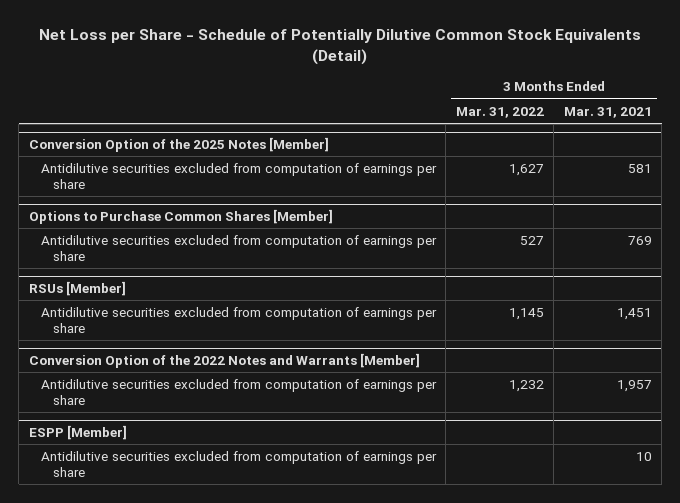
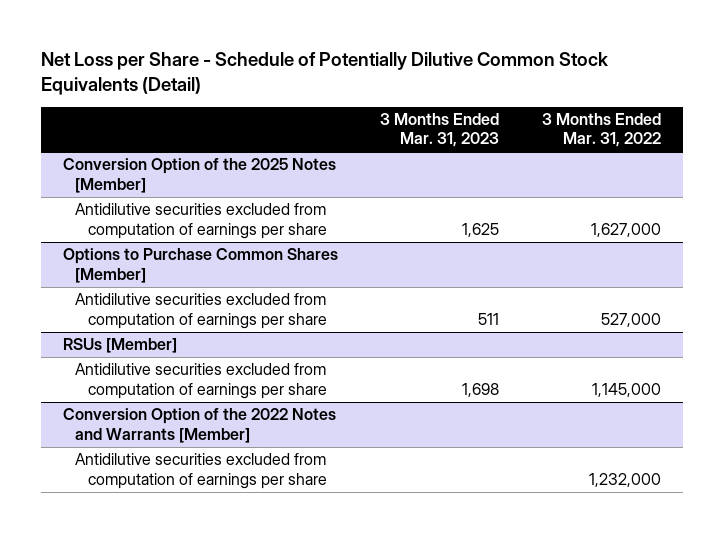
[563,106,652,118] Mar. 31, 2021 -> none
none -> [380,113,500,148] 3 Months Ended Mar. 31, 2023
[508,163,544,176] 1,627 -> [591,222,662,237] 1,627,000
[519,235,544,245] 527 -> [601,312,662,327] 527,000
[508,307,544,320] 1,145 -> [592,382,662,397] 1,145,000
[28,425,127,441] ESPP [Member] -> none
[40,450,437,478] Antidilutive securities excluded from computation of earnings per share -> none
[508,379,544,392] 1,232 -> [589,472,662,487] 1,232,000

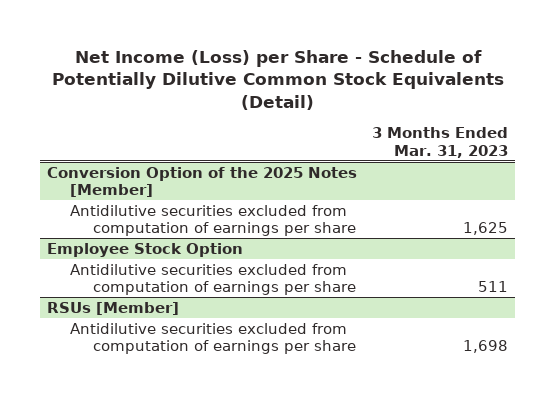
[41,51,609,95] Net Loss per Share - Schedule of Potentially Dilutive Common Stock Equivalents (Detail) -> [51,49,504,110] Net Income (Loss) per Share - Schedule of Potentially Dilutive Common Stock Equivalents (Detail)
[542,113,662,148] 3 Months Ended Mar. 31, 2022 -> none
[62,248,338,283] Options to Purchase Common Shares [Member] -> [47,242,244,257] Employee Stock Option
[62,408,336,443] Conversion Option of the 2022 Notes and Warrants [Member] -> none
[75,453,327,489] Antidilutive securities excluded from computation of earnings per share -> none

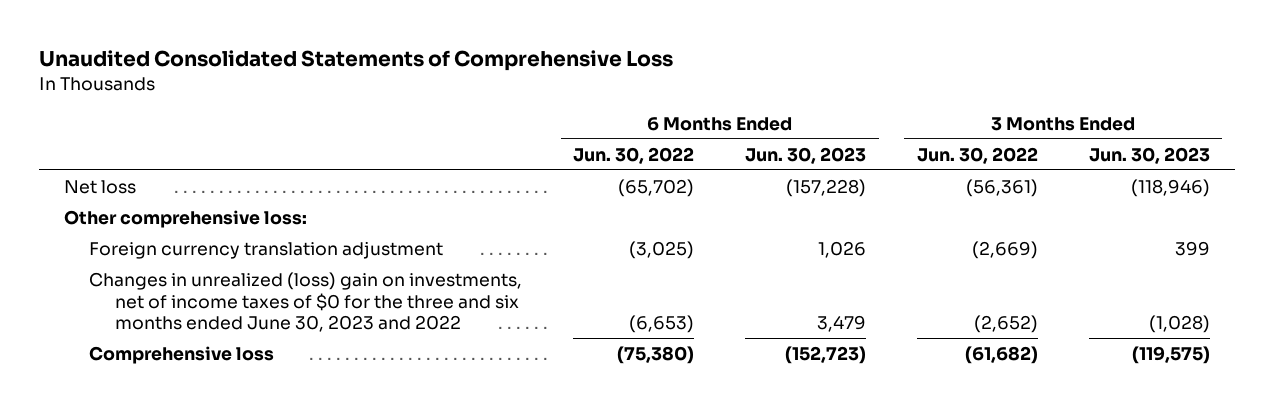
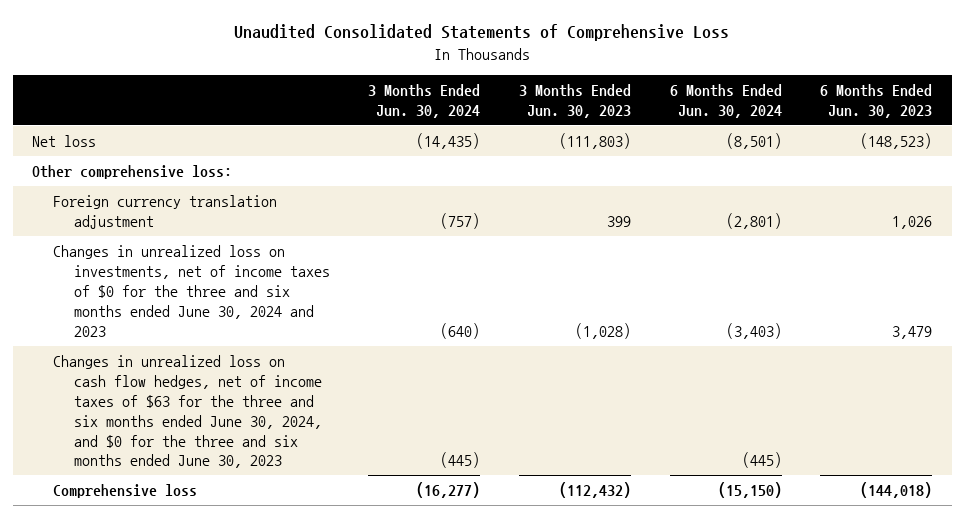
[573,146,695,164] Jun. 30, 2022 -> none
[916,146,1038,164] Jun. 30, 2022 -> none
none -> [368,83,481,118] 3 Months Ended Jun. 30, 2024
none -> [669,83,782,118] 6 Months Ended Jun. 30, 2024
[786,179,867,198] (157,228) -> [860,133,933,150] (148,523)
[1130,179,1210,198] (118,946) -> [558,133,631,150] (111,803)
[89,272,523,333] Changes in unrealized (loss) gain on investments, net of income taxes of $0 for the three and six months ended June 30, 2023 and 2022 -> [52,245,330,337] Changes in unrealized loss on investments, net of income taxes of $0 for the three and six months ended June 30, 2024 and 2023
none -> [52,355,322,469] Changes in unrealized loss on cash flow hedges, net of income taxes of $63 for the three and six months ended June 30, 2024, and $0 for the three and six months ended June 30, 2023
[785,346,867,365] (152,723) -> [860,482,933,499] (144,018)
[1131,346,1210,365] (119,575) -> [558,482,631,499] (112,432)

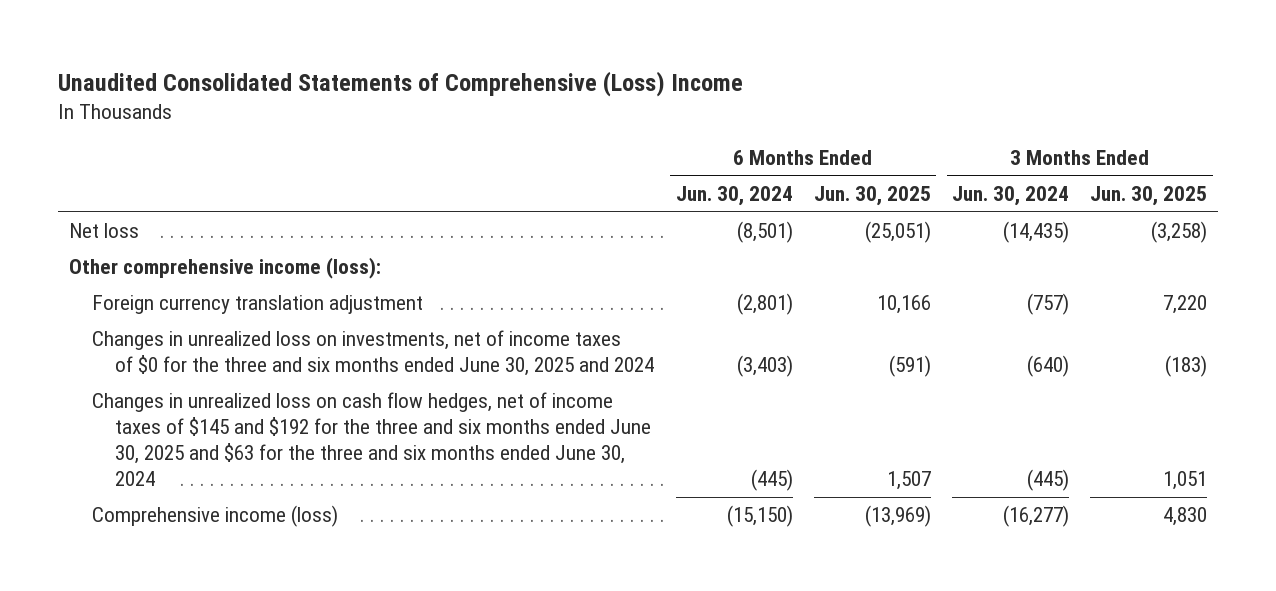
[234,24,730,42] Unaudited Consolidated Statements of Comprehensive Loss -> [58,70,744,97] Unaudited Consolidated Statements of Comprehensive (Loss) Income
[518,83,631,118] 3 Months Ended Jun. 30, 2023 -> none
[820,83,933,118] 6 Months Ended Jun. 30, 2023 -> none
none -> [813,185,931,206] Jun. 30, 2025
none -> [1090,185,1208,206] Jun. 30, 2025
[32,165,233,180] Other comprehensive loss: -> [68,257,381,280] Other comprehensive income (loss):
[52,245,330,337] Changes in unrealized loss on investments, net of income taxes of $0 for the three and six months ended June 30, 2024 and 2023 -> [92,330,655,377] Changes in unrealized loss on investments, net of income taxes of $0 for the three and six months ended June 30, 2025 and 2024
[52,355,322,469] Changes in unrealized loss on cash flow hedges, net of income taxes of $63 for the three and six months ended June 30, 2024, and $0 for the three and six months ended June 30, 2023 -> [92,392,652,487] Changes in unrealized loss on cash flow hedges, net of income taxes of $145 and $192 for the three and six months ended June 30, 2025 and $63 for the three and six months ended June 30, 2024
[52,484,197,499] Comprehensive loss -> [92,505,339,528] Comprehensive income (loss)

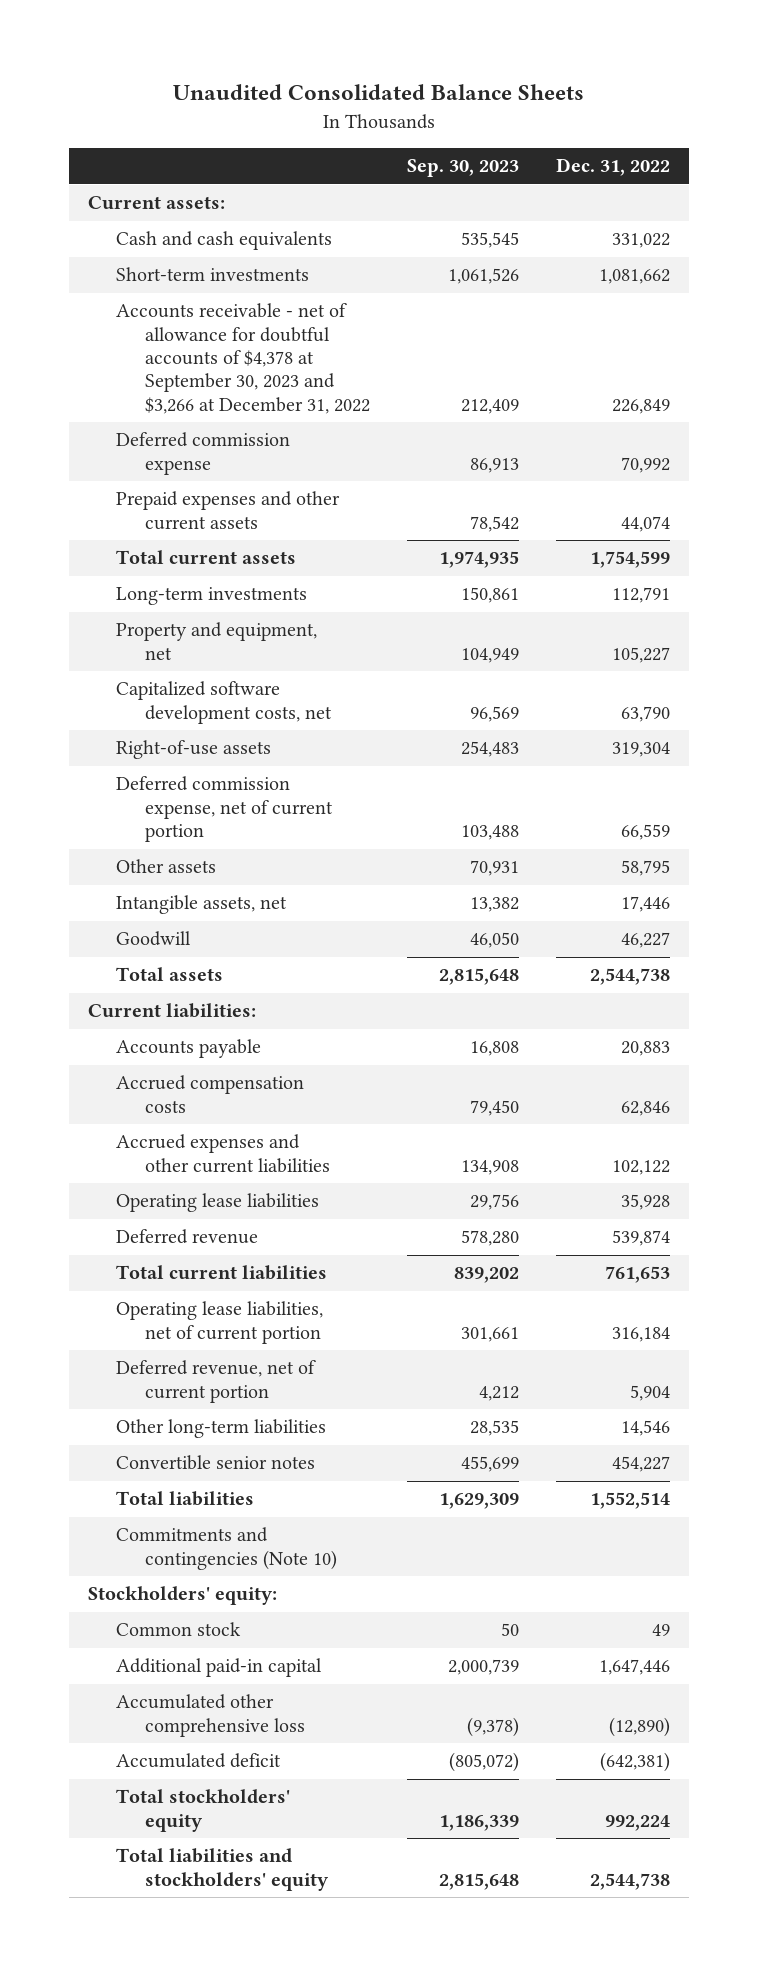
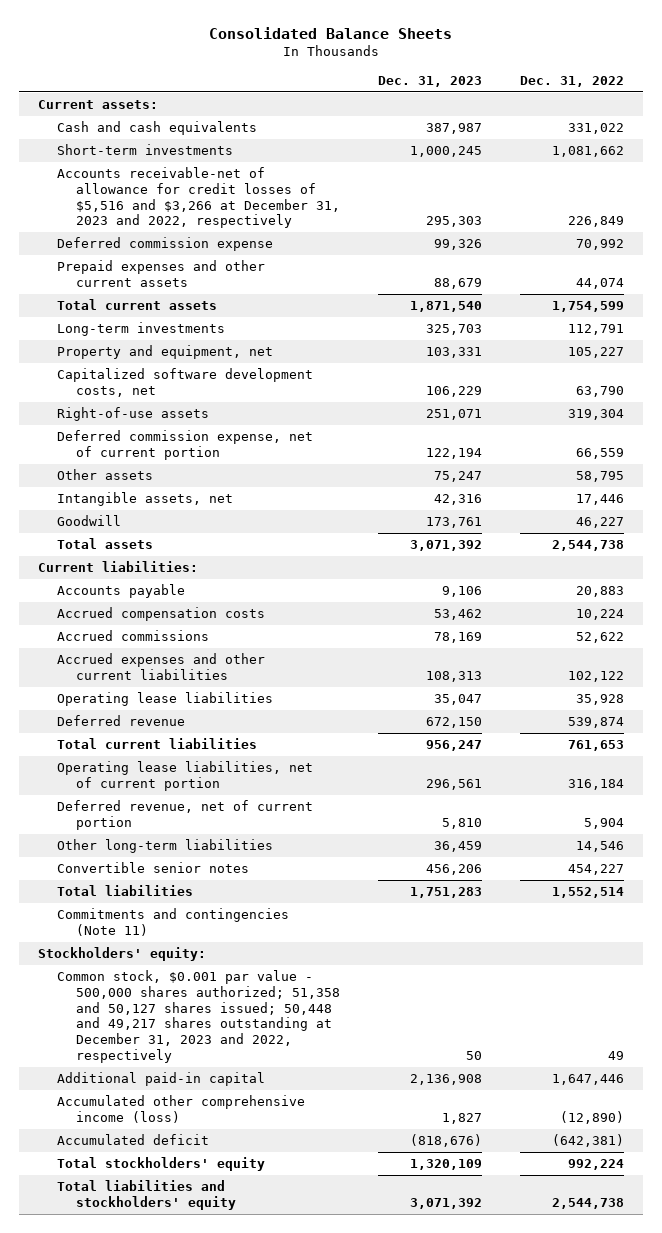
[172,84,584,101] Unaudited Consolidated Balance Sheets -> [209,27,453,40] Consolidated Balance Sheets
[406,159,519,178] Sep. 30, 2023 -> none
none -> [378,75,483,87] Dec. 31, 2023
[116,303,370,414] Accounts receivable - net of allowance for doubtful accounts of $4,378 at September 30, 2023 and $3,266 at December 31, 2022 -> [57,167,341,229] Accounts receivable-net of allowance for credit losses of $5,516 and $3,266 at December 31, 2023 and 2022, respectively
[621,1100,671,1116] 62,846 -> [575,609,624,621] 10,224
none -> [57,630,210,642] Accrued commissions
[116,1527,337,1570] Commitments and contingencies (Note 10) -> [57,908,290,936] Commitments and contingencies (Note 11)
[116,1622,242,1637] Common stock -> [57,970,341,1063] Common stock, $0.001 par value - 500,000 shares authorized; 51,358 and 50,127 shares issued; 50,448 and 49,217 shares outstanding at December 31, 2023 and 2022, respectively
[116,1694,305,1737] Accumulated other comprehensive loss -> [57,1095,306,1123] Accumulated other comprehensive income (loss)

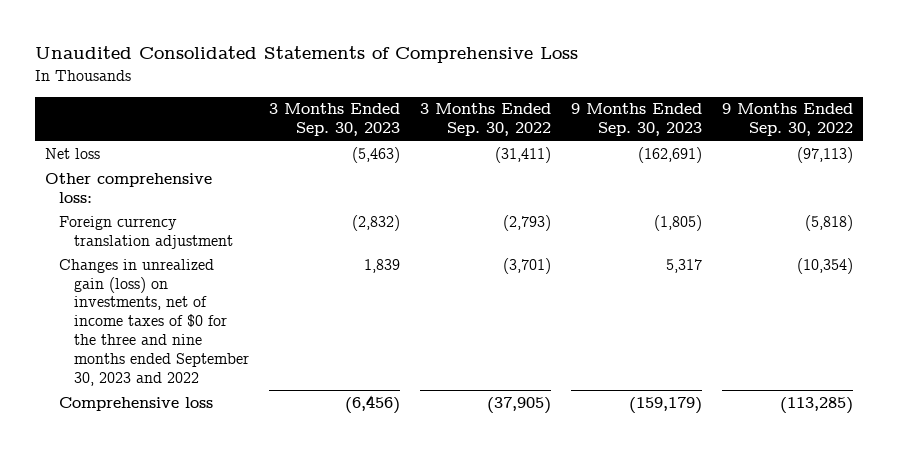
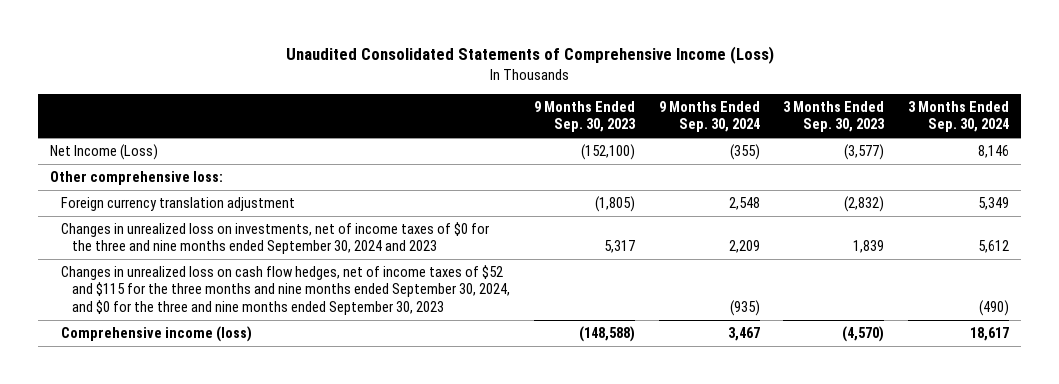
[34,46,578,64] Unaudited Consolidated Statements of Comprehensive Loss -> [285,46,774,65] Unaudited Consolidated Statements of Comprehensive Income (Loss)
[420,103,552,137] 3 Months Ended Sep. 30, 2022 -> none
[722,103,854,137] 9 Months Ended Sep. 30, 2022 -> none
none -> [658,100,760,133] 9 Months Ended Sep. 30, 2024
none -> [907,100,1009,133] 3 Months Ended Sep. 30, 2024
[44,147,100,159] Net loss -> [50,144,159,161] Net Income (Loss)
[352,146,401,163] (5,463) -> [844,144,885,161] (3,577)
[638,146,703,163] (162,691) -> [581,144,636,161] (152,100)
[59,258,250,386] Changes in unrealized gain (loss) on investments, net of income taxes of $0 for the three and nine months ended September 30, 2023 and 2022 -> [61,222,490,255] Changes in unrealized loss on investments, net of income taxes of $0 for the three and nine months ended September 30, 2024 and 2023
none -> [61,265,511,315] Changes in unrealized loss on cash flow hedges, net of income taxes of $52 and $115 for the three months and nine months ended September 30, 2024, and $0 for the three and nine months ended September 30, 2023
[59,396,214,411] Comprehensive loss -> [61,326,253,343] Comprehensive income (loss)
[345,394,401,414] (6,456) -> [842,326,885,343] (4,570)
[629,396,703,414] (159,179) -> [579,326,636,343] (148,588)

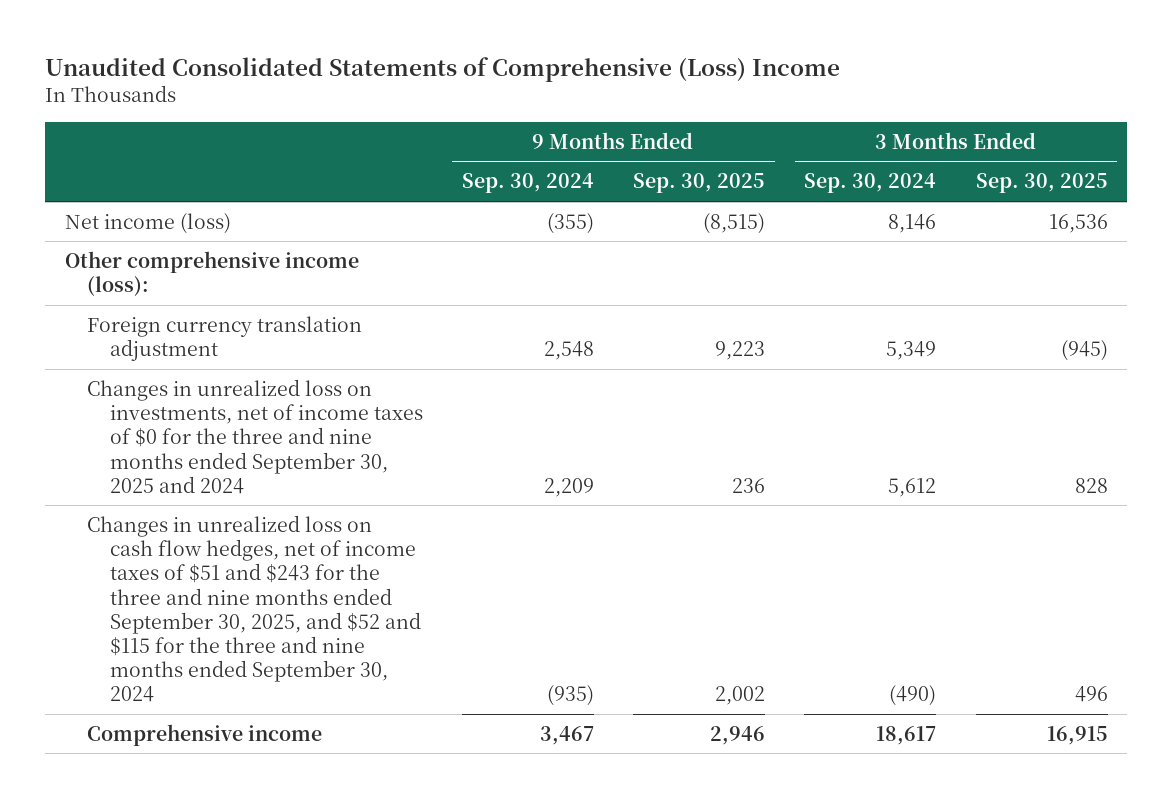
[285,46,774,65] Unaudited Consolidated Statements of Comprehensive Income (Loss) -> [45,56,841,82] Unaudited Consolidated Statements of Comprehensive (Loss) Income
[534,100,637,133] 9 Months Ended Sep. 30, 2023 -> none
[783,100,886,133] 3 Months Ended Sep. 30, 2023 -> none
none -> [633,173,766,194] Sep. 30, 2025
none -> [975,173,1108,194] Sep. 30, 2025
[50,144,159,161] Net Income (Loss) -> [64,212,231,234] Net income (loss)
[50,171,224,186] Other comprehensive loss: -> [64,250,359,297] Other comprehensive income (loss):
[61,222,490,255] Changes in unrealized loss on investments, net of income taxes of $0 for the three and nine months ended September 30, 2024 and 2023 -> [87,378,423,494] Changes in unrealized loss on investments, net of income taxes of $0 for the three and nine months ended September 30, 2025 and 2024
[61,265,511,315] Changes in unrealized loss on cash flow hedges, net of income taxes of $52 and $115 for the three months and nine months ended September 30, 2024, and $0 for the three and nine months ended September 30, 2023 -> [87,514,421,703] Changes in unrealized loss on cash flow hedges, net of income taxes of $51 and $243 for the three and nine months ended September 30, 2025, and $52 and $115 for the three and nine months ended September 30, 2024
[61,326,253,343] Comprehensive income (loss) -> [87,723,323,746] Comprehensive income

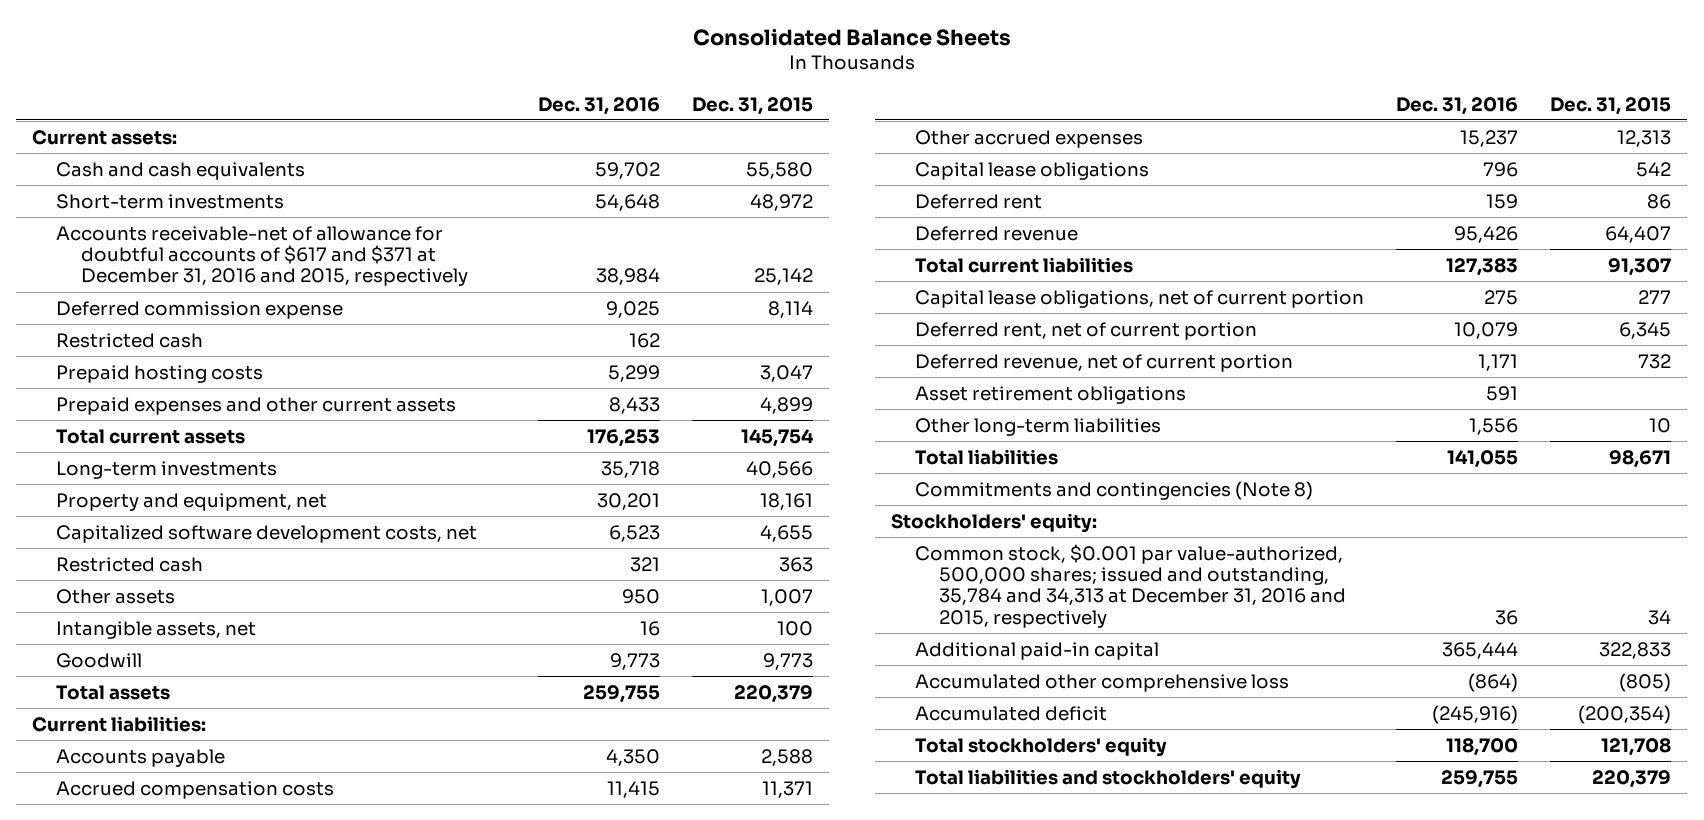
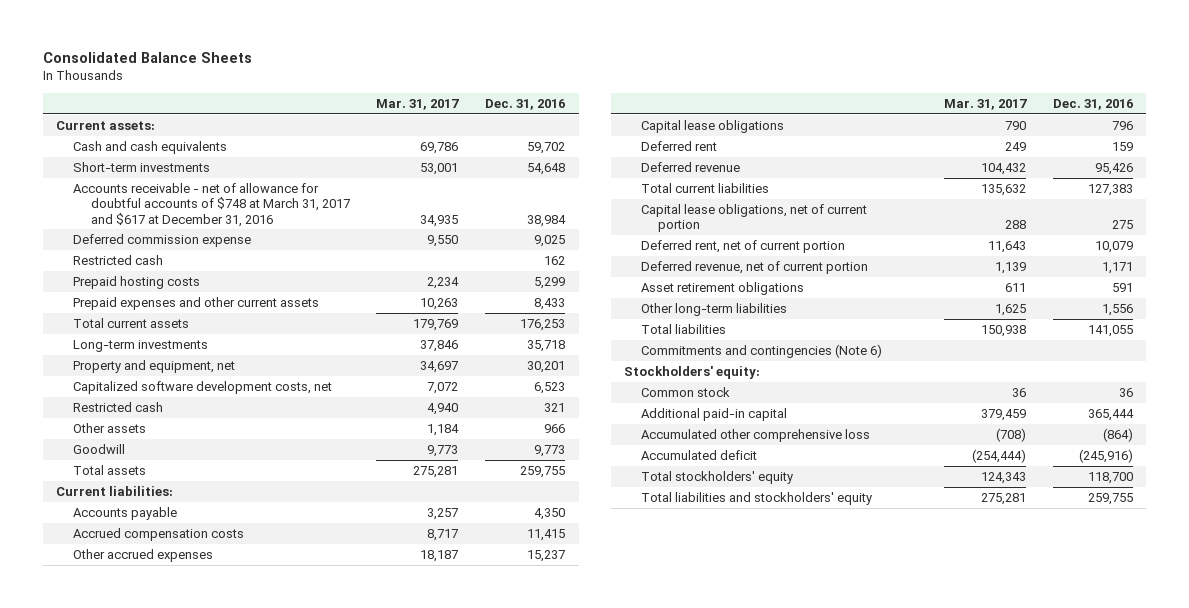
[691,96,813,115] Dec. 31, 2015 -> none
none -> [376,98,460,110] Mar. 31, 2017
[56,225,468,287] Accounts receivable-net of allowance for doubtful accounts of $617 and $371 at December 31, 2016 and 2015, respectively -> [73,182,350,227] Accounts receivable - net of allowance for doubtful accounts of $748 at March 31, 2017 and $617 at December 31, 2016
[56,620,257,639] Intangible assets, net -> none
[621,588,660,604] 950 -> [544,423,566,433] 966
[915,480,1314,500] Commitments and contingencies (Note 8) -> [641,343,883,358] Commitments and contingencies (Note 6)
[915,543,1347,628] Common stock, $0.001 par value-authorized, 500,000 shares; issued and outstanding, 35,784 and 34,313 at December 31, 2016 and 2015, respectively -> [641,386,731,397] Common stock

